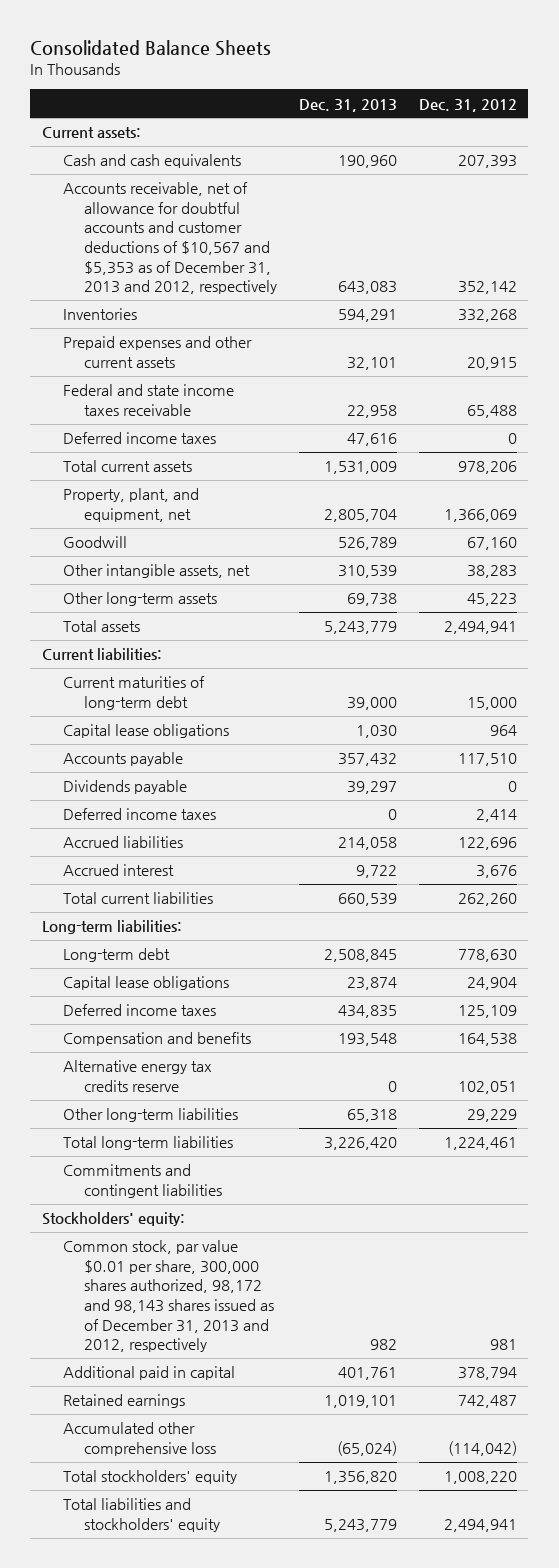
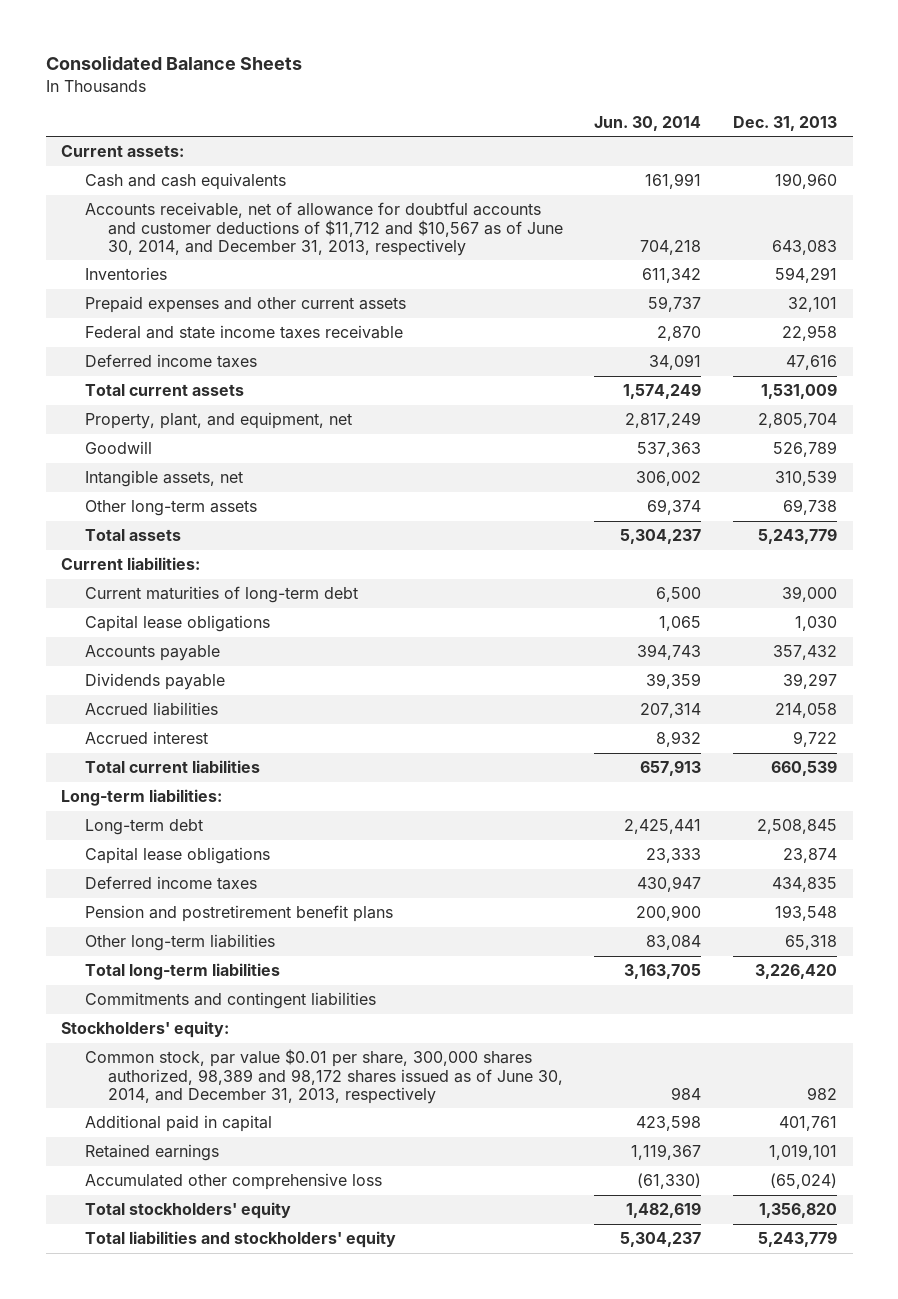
[419,98,518,112] Dec. 31, 2012 -> none
none -> [594,115,702,131] Jun. 30, 2014
[62,182,277,295] Accounts receivable, net of allowance for doubtful accounts and customer deductions of $10,567 and $5,353 as of December 31, 2013 and 2012, respectively -> [84,202,563,256] Accounts receivable, net of allowance for doubtful accounts and customer deductions of $11,712 and $10,567 as of June 30, 2014, and December 31, 2013, respectively
[62,564,250,579] Other intangible assets, net -> [84,470,243,488] Intangible assets, net
[62,808,216,821] Deferred income taxes -> none
[62,1060,212,1092] Alternative energy tax credits reserve -> none
[62,1032,251,1047] Compensation and benefits -> [84,905,393,923] Pension and postretirement benefit plans
[62,1240,274,1353] Common stock, par value $0.01 per share, 300,000 shares authorized, 98,172 and 98,143 shares issued as of December 31, 2013 and 2012, respectively -> [84,1049,563,1104] Common stock, par value $0.01 per share, 300,000 shares authorized, 98,389 and 98,172 shares issued as of June 30, 2014, and December 31, 2013, respectively

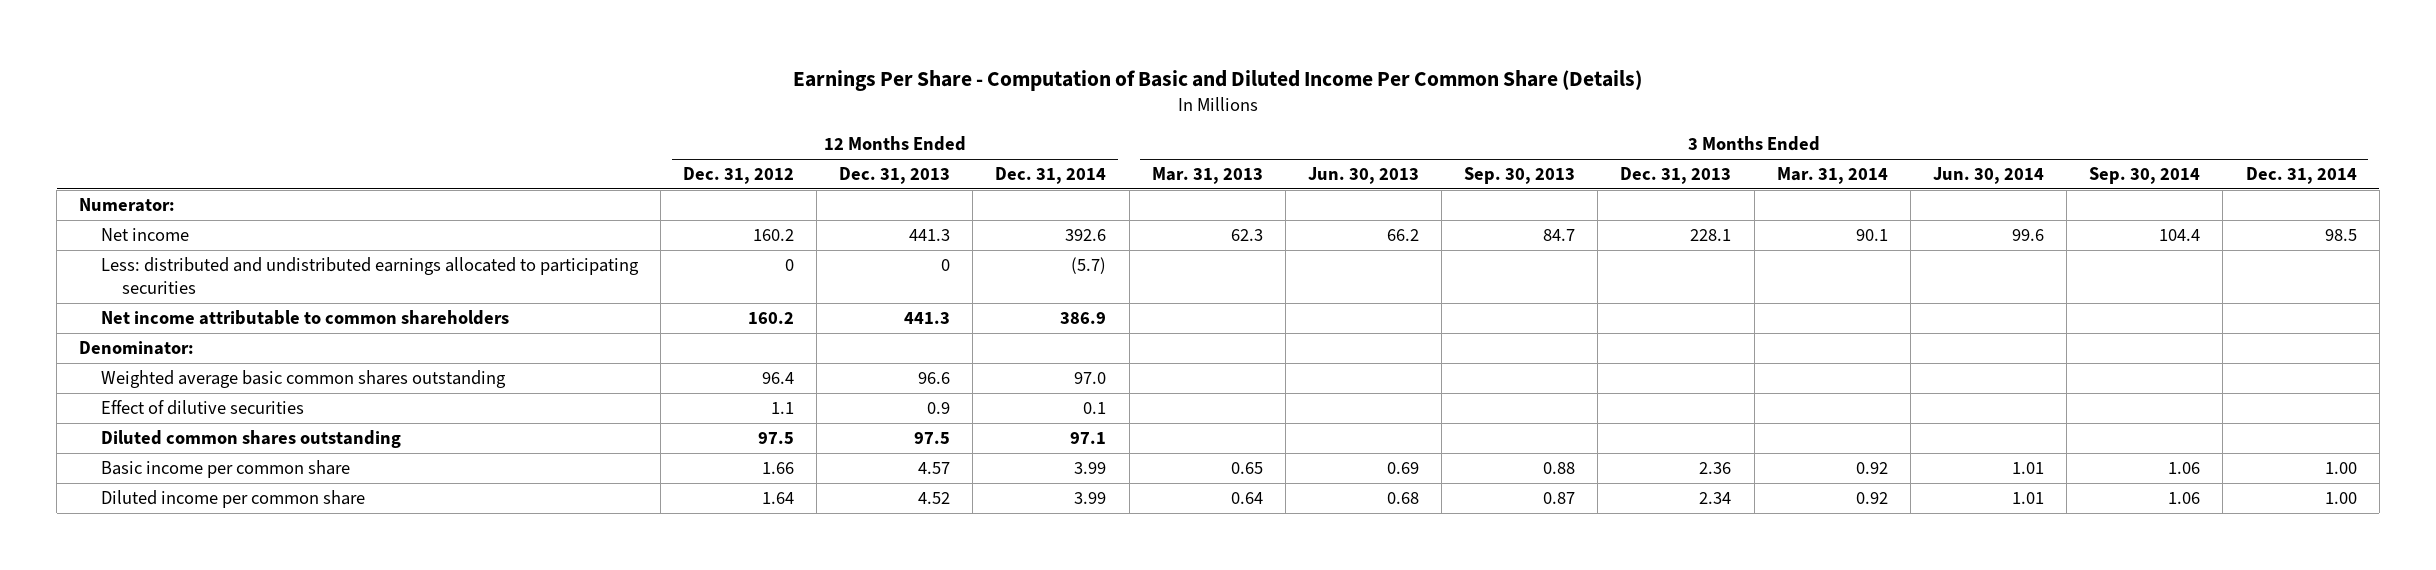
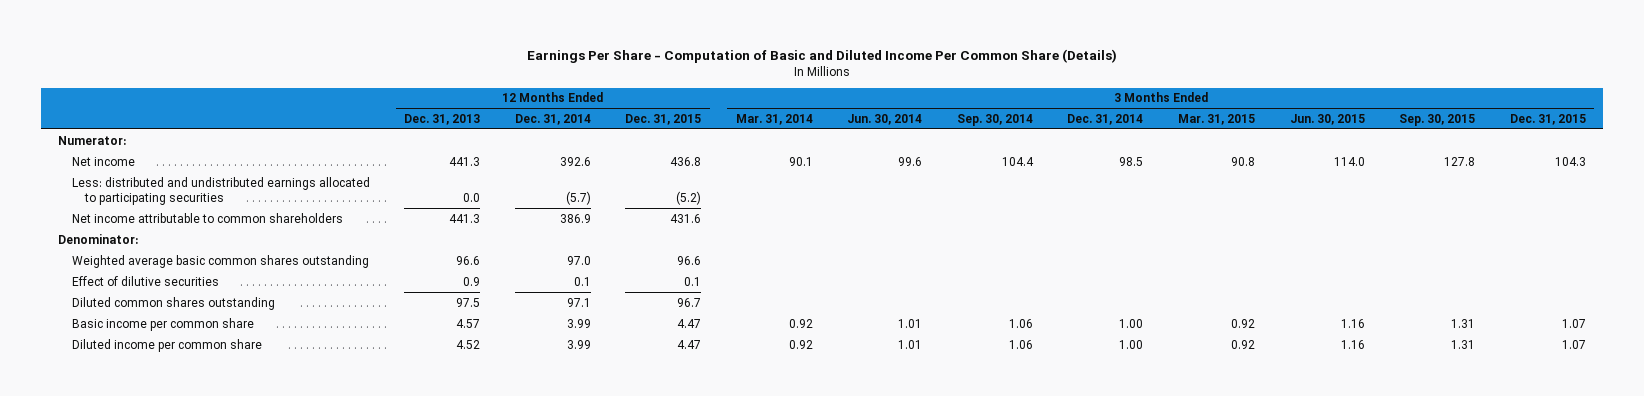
[682,167,794,185] Dec. 31, 2012 -> none
[1151,167,1263,185] Mar. 31, 2013 -> none
[1307,167,1419,185] Jun. 30, 2013 -> none
[1464,167,1576,185] Sep. 30, 2013 -> none
[1620,167,1732,185] Dec. 31, 2013 -> none
none -> [625,113,702,125] Dec. 31, 2015
none -> [1177,113,1255,125] Mar. 31, 2015
none -> [1289,113,1365,125] Jun. 30, 2015
none -> [1399,113,1476,126] Sep. 30, 2015
none -> [1509,113,1586,125] Dec. 31, 2015
[941,259,951,272] 0 -> [463,192,481,202] 0.0

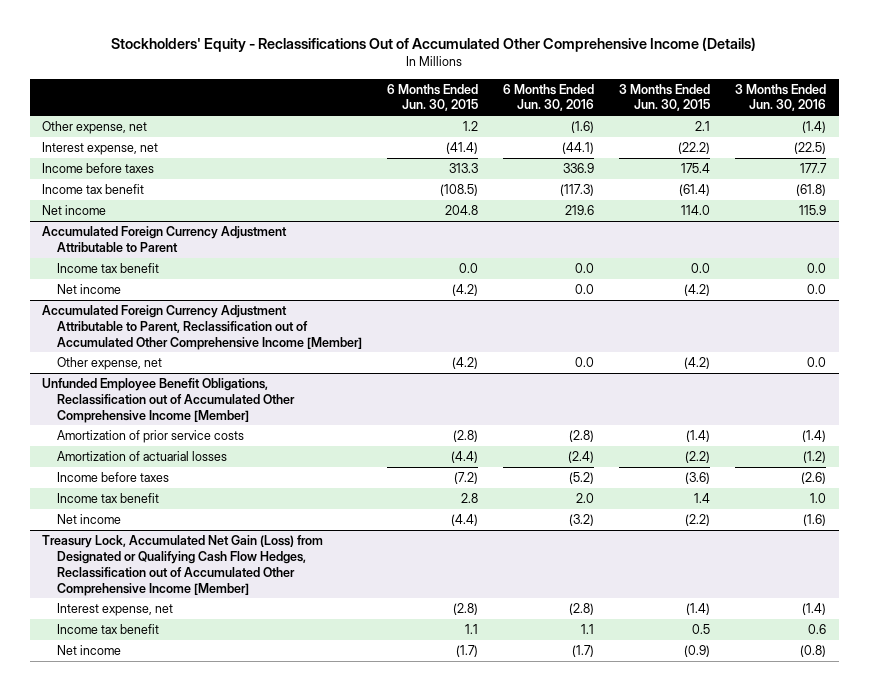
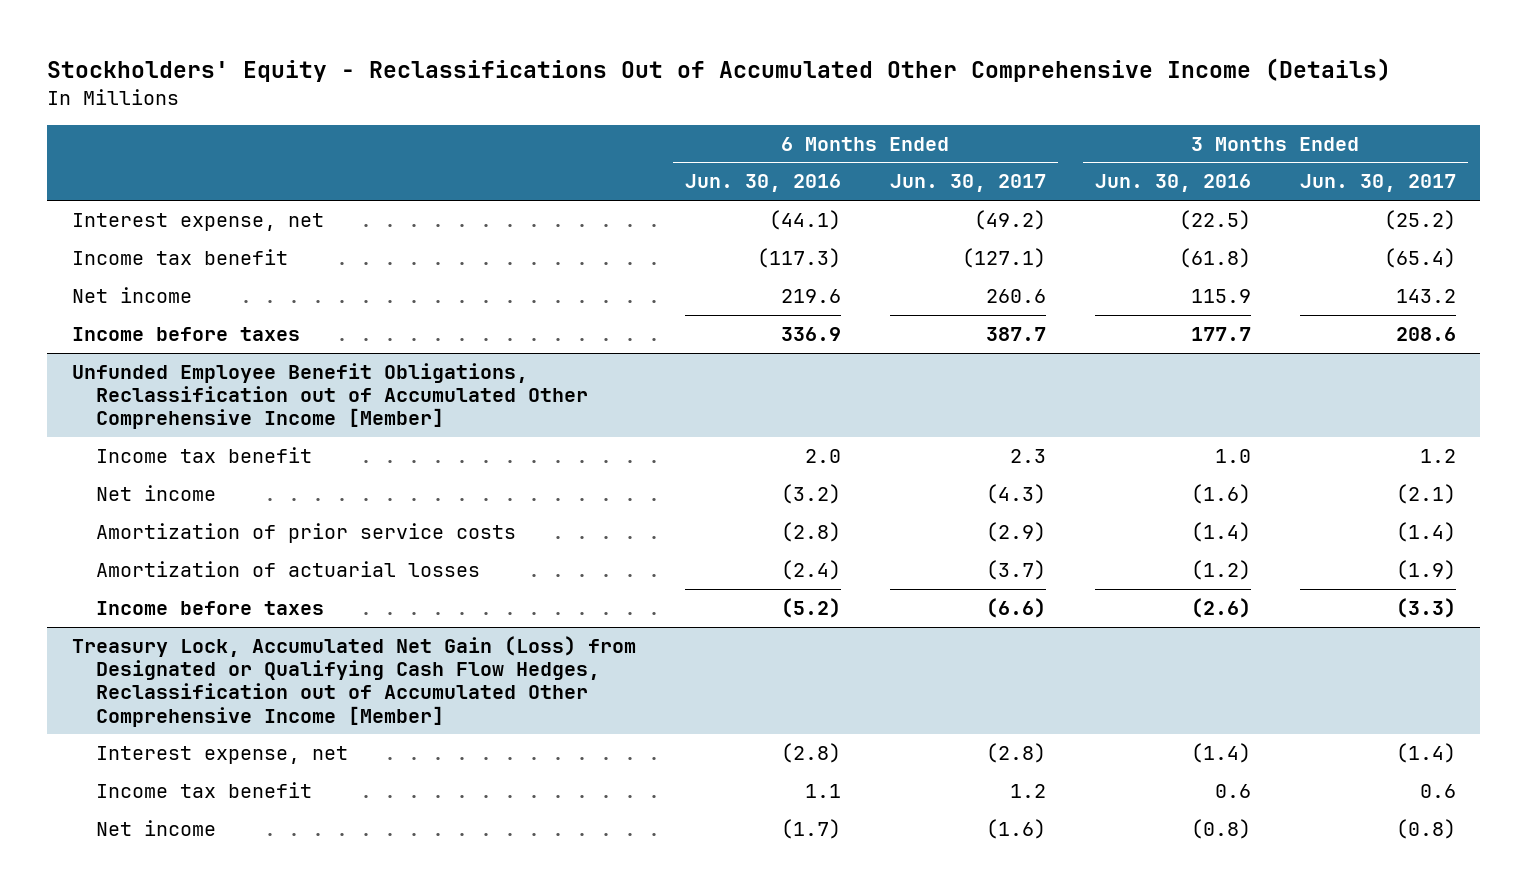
[387,83,479,112] 6 Months Ended Jun. 30, 2015 -> none
[619,83,711,112] 3 Months Ended Jun. 30, 2015 -> none
none -> [889,174,1046,193] Jun. 30, 2017
none -> [1299,174,1456,193] Jun. 30, 2017
[42,120,148,134] Other expense, net -> none
[42,225,288,252] Accumulated Foreign Currency Adjustment Attributable to Parent -> none
[57,262,160,273] Income tax benefit -> none
[57,283,122,294] Net income -> none
[42,304,363,350] Accumulated Foreign Currency Adjustment Attributable to Parent, Reclassification out of Accumulated Other Comprehensive Income [Member] -> none
[57,356,163,370] Other expense, net -> none
[42,162,155,173] Income before taxes -> [71,327,300,342] Income before taxes
[57,492,160,503] Income tax benefit -> [95,447,312,464] Income tax benefit
[57,513,122,524] Net income -> [95,485,216,502] Net income

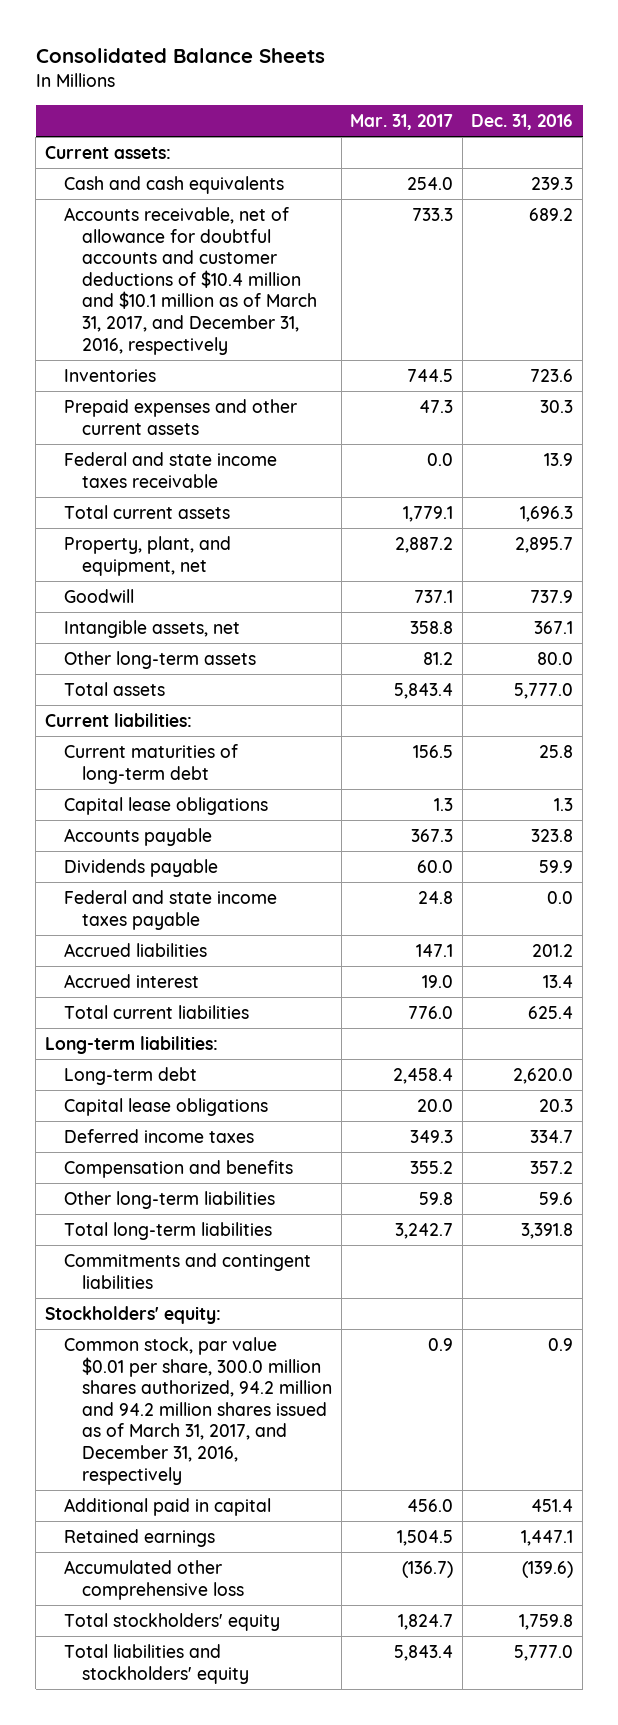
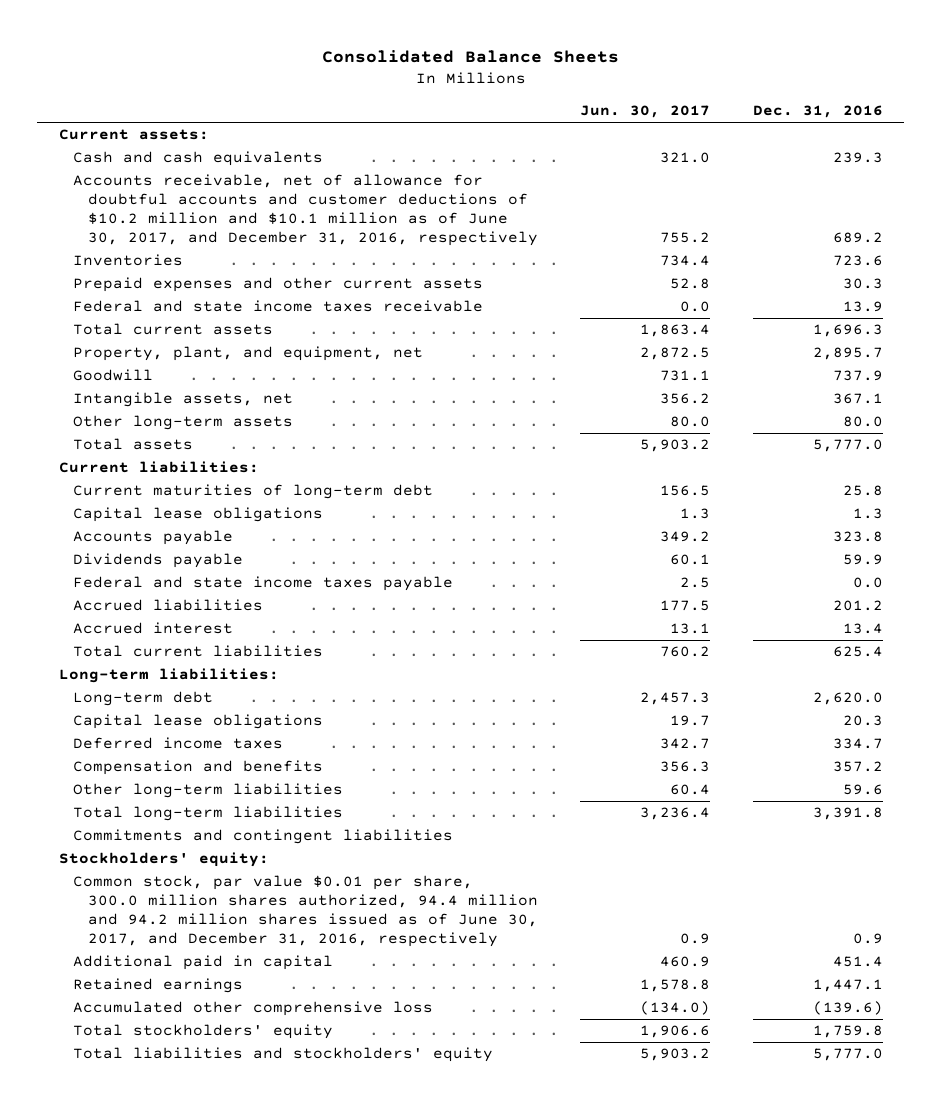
[350,113,454,130] Mar. 31, 2017 -> none
none -> [580,105,711,119] Jun. 30, 2017
[63,206,318,355] Accounts receivable, net of allowance for doubtful accounts and customer deductions of $10.4 million and $10.1 million as of March 31, 2017, and December 31, 2016, respectively -> [73,174,538,247] Accounts receivable, net of allowance for doubtful accounts and customer deductions of $10.2 million and $10.1 million as of June 30, 2017, and December 31, 2016, respectively
[63,1336,333,1485] Common stock, par value $0.01 per share, 300.0 million shares authorized, 94.2 million and 94.2 million shares issued as of March 31, 2017, and December 31, 2016, respectively -> [73,875,538,948] Common stock, par value $0.01 per share, 300.0 million shares authorized, 94.4 million and 94.2 million shares issued as of June 30, 2017, and December 31, 2016, respectively

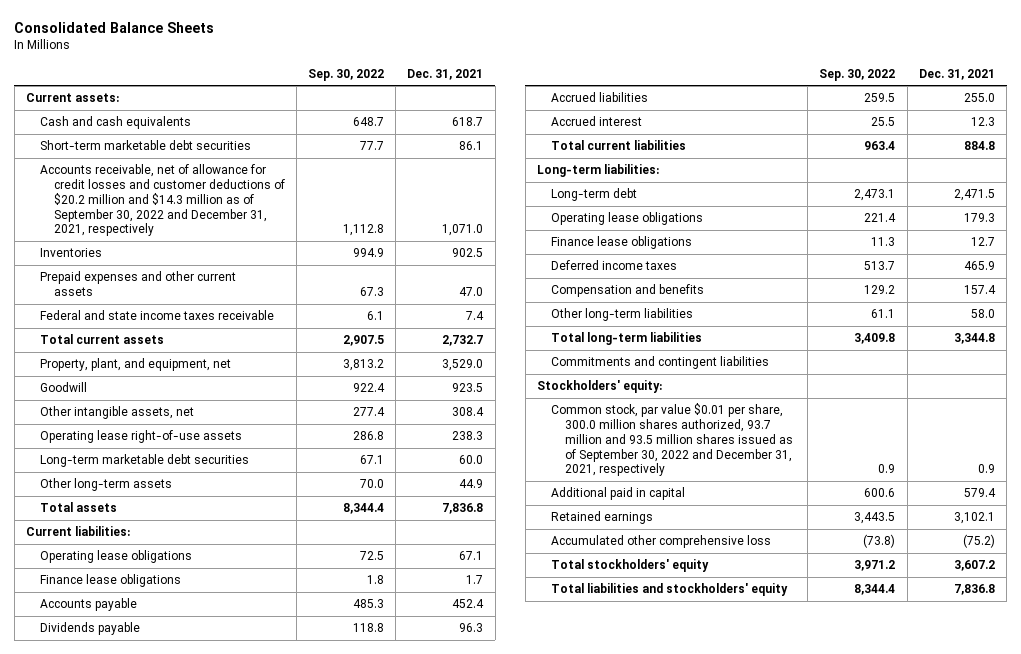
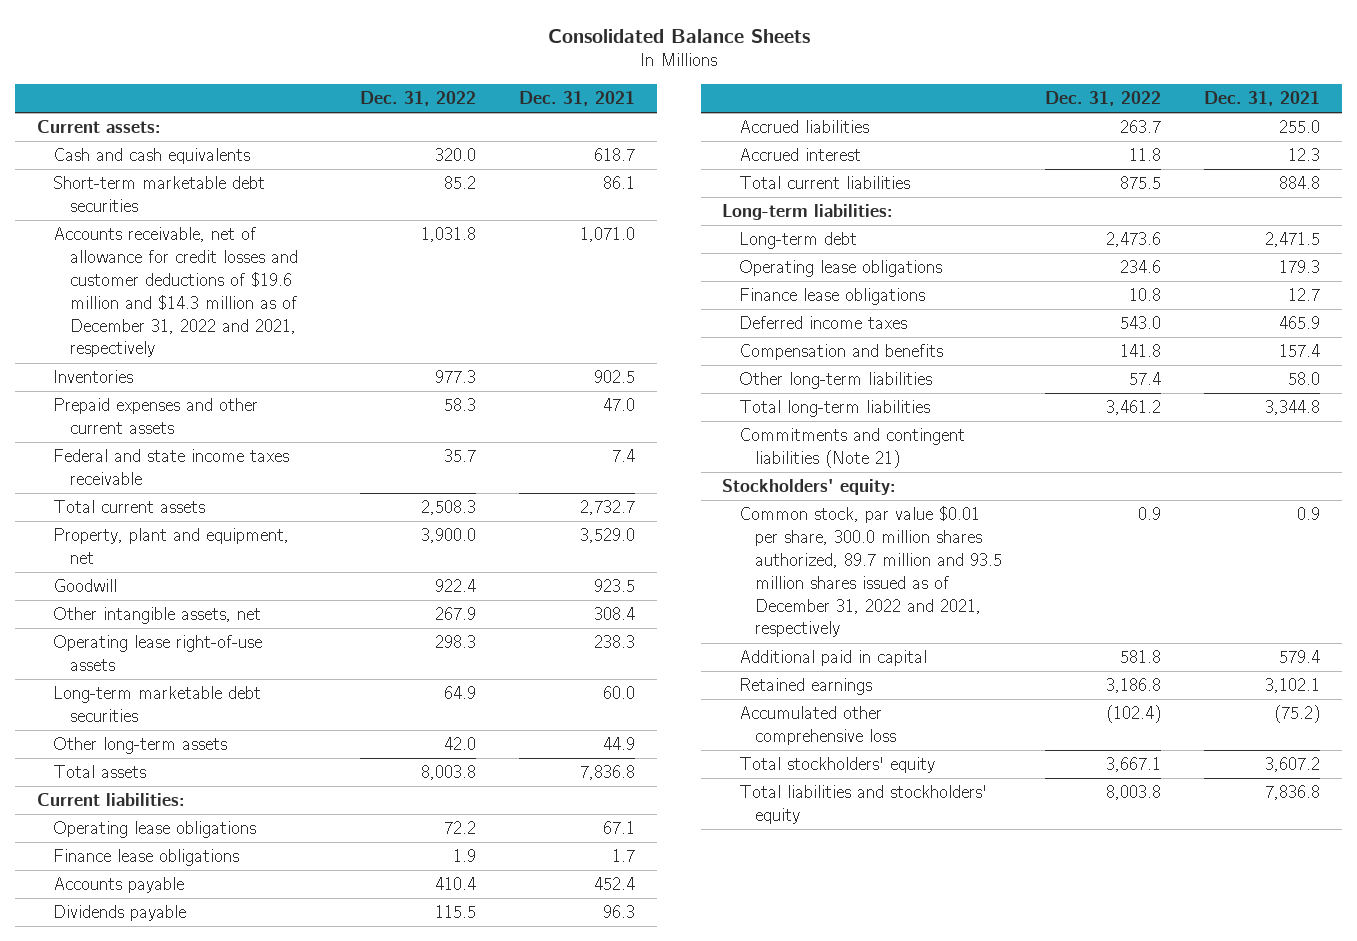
[308,68,385,81] Sep. 30, 2022 -> none
none -> [359,91,476,107] Dec. 31, 2022
[39,164,285,237] Accounts receivable, net of allowance for credit losses and customer deductions of $20.2 million and $14.3 million as of September 30, 2022 and December 31, 2021, respectively -> [53,227,298,358] Accounts receivable, net of allowance for credit losses and customer deductions of $19.6 million and $14.3 million as of December 31, 2022 and 2021, respectively
[39,358,231,372] Property, plant, and equipment, net -> [53,528,290,565] Property, plant and equipment, net
[550,356,769,370] Commitments and contingent liabilities -> [738,428,965,469] Commitments and contingent liabilities (Note 21)
[550,403,793,477] Common stock, par value $0.01 per share, 300.0 million shares authorized, 93.7 million and 93.5 million shares issued as of September 30, 2022 and December 31, 2021, respectively -> [738,506,1003,638] Common stock, par value $0.01 per share, 300.0 million shares authorized, 89.7 million and 93.5 million shares issued as of December 31, 2022 and 2021, respectively

